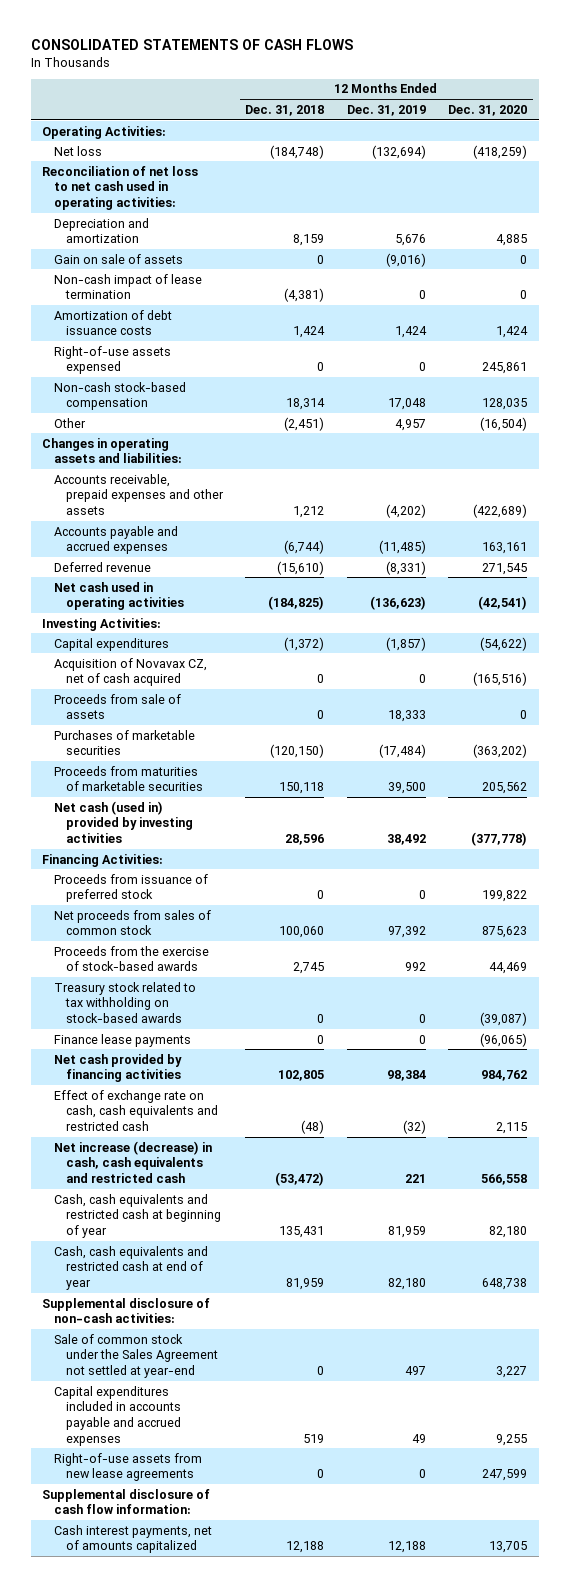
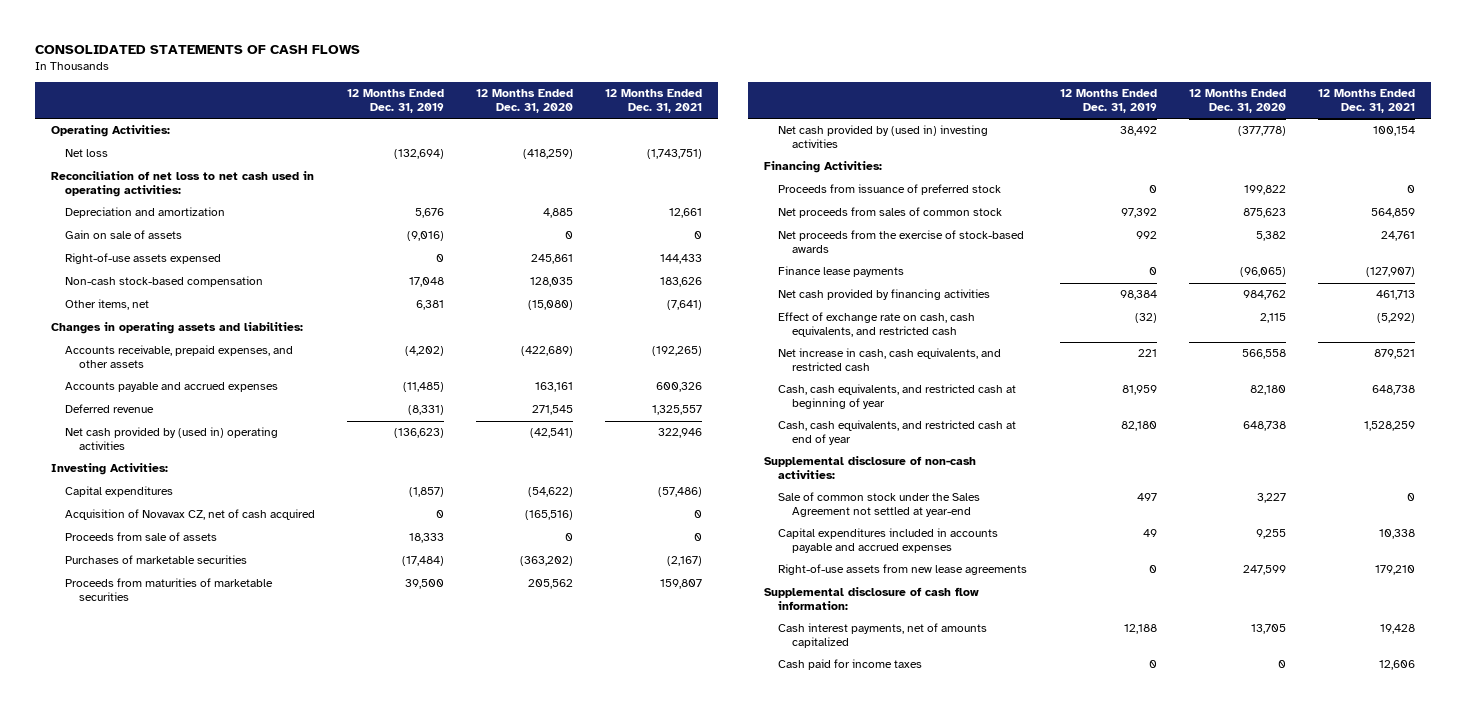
[245,104,325,116] Dec. 31, 2018 -> none
none -> [605,89,703,113] 12 Months Ended Dec. 31, 2021
[53,273,202,300] Non-cash impact of lease termination -> none
[53,309,172,336] Amortization of debt issuance costs -> none
[53,417,86,428] Other -> [65,299,150,311] Other items, net
[394,418,426,431] 4,957 -> [416,300,445,311] 6,381
[480,416,528,431] (16,504) -> [528,300,574,311] (15,080)
[53,473,224,515] Accounts receivable, prepaid expenses and other assets -> [65,345,294,369] Accounts receivable, prepaid expenses, and other assets
[53,581,184,611] Net cash used in operating activities -> [65,427,279,451] Net cash provided by (used in) operating activities
[53,800,193,843] Net cash (used in) provided by investing activities -> [777,125,988,149] Net cash provided by (used in) investing activities
[53,981,196,1023] Treasury stock related to tax withholding on stock-based awards -> none
[53,945,209,972] Proceeds from the exercise of stock-based awards -> [777,230,1024,254] Net proceeds from the exercise of stock-based awards
[489,962,528,975] 44,469 -> [1255,231,1286,242] 5,382
[53,1089,218,1131] Effect of exchange rate on cash, cash equivalents and restricted cash -> [777,312,975,338] Effect of exchange rate on cash, cash equivalents, and restricted cash
[53,1140,212,1183] Net increase (decrease) in cash, cash equivalents and restricted cash -> [777,348,1001,372] Net increase in cash, cash equivalents, and restricted cash
[53,1193,221,1238] Cash, cash equivalents and restricted cash at beginning of year -> [777,384,1016,410] Cash, cash equivalents, and restricted cash at beginning of year
[53,1245,208,1290] Cash, cash equivalents and restricted cash at end of year -> [777,420,1016,446] Cash, cash equivalents, and restricted cash at end of year
none -> [777,659,922,671] Cash paid for income taxes

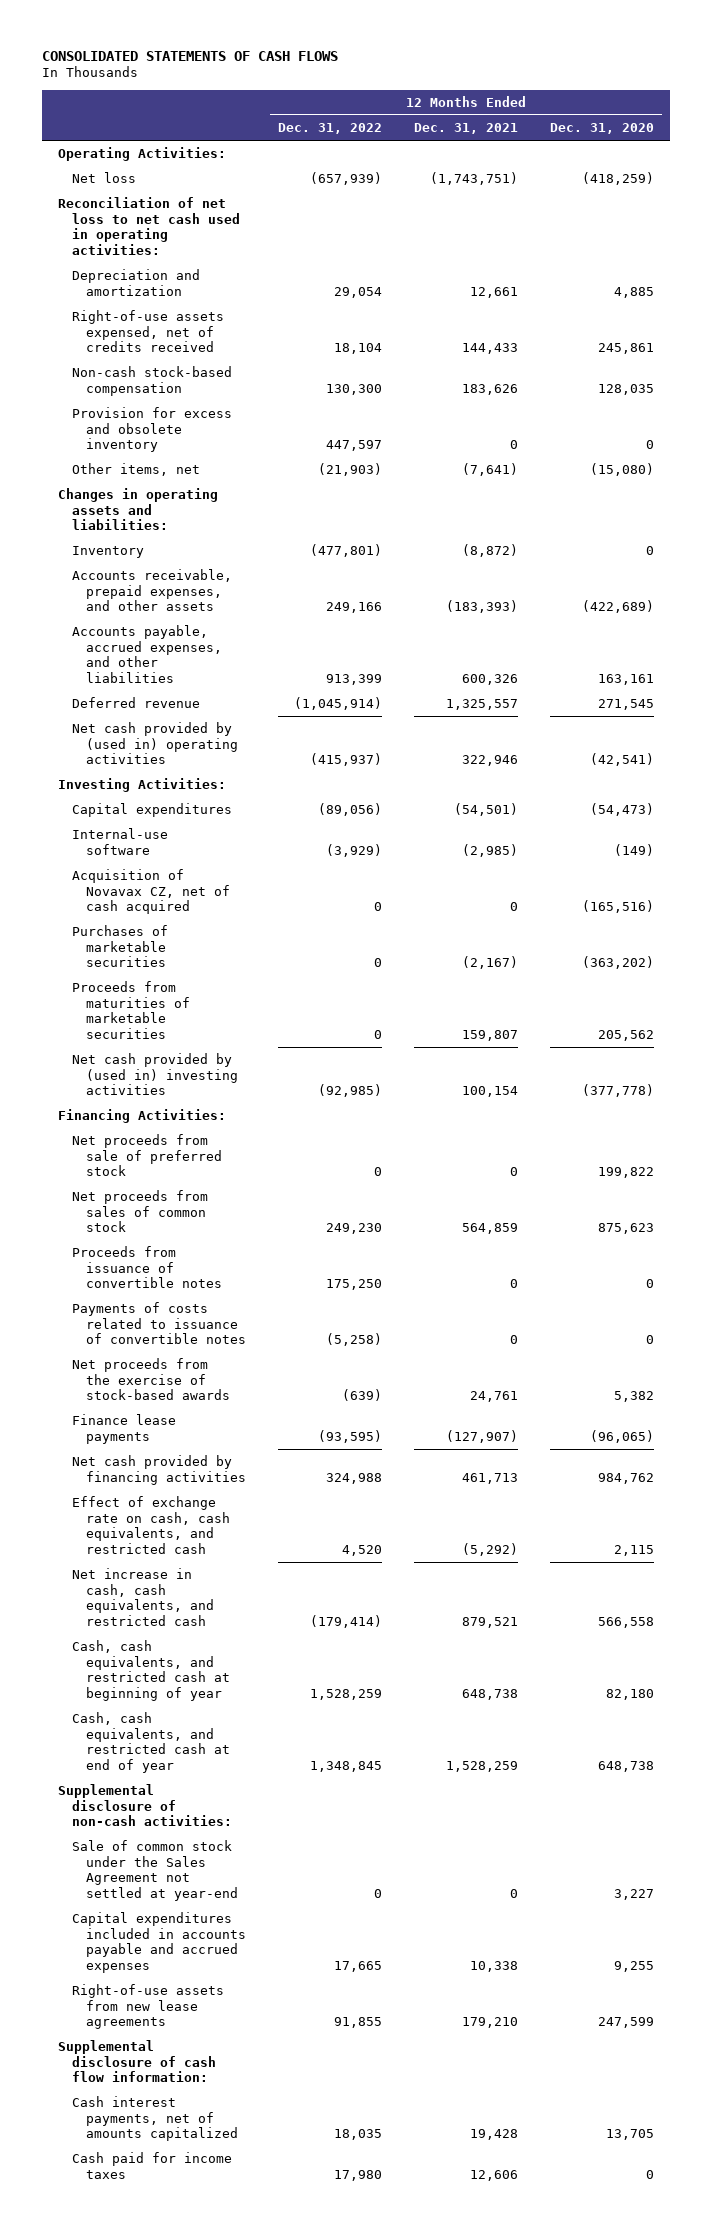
[347,89,445,113] 12 Months Ended Dec. 31, 2019 -> none
none -> [277,123,382,135] Dec. 31, 2022
[65,230,183,240] Gain on sale of assets -> none
[65,253,222,265] Right-of-use assets expensed -> [71,310,224,353] Right-of-use assets expensed, net of credits received
none -> [71,407,232,453] Provision for excess and obsolete inventory
none -> [71,546,144,559] Inventory
[652,346,703,357] (192,265) -> [445,600,518,614] (183,393)
[65,382,279,393] Accounts payable and accrued expenses -> [71,625,222,683] Accounts payable, accrued expenses, and other liabilities
[528,487,574,498] (54,622) -> [590,803,655,817] (54,473)
[658,487,703,498] (57,486) -> [453,803,518,817] (54,501)
none -> [71,828,168,855] Internal-use software
[65,532,218,542] Proceeds from sale of assets -> none
[777,184,1001,196] Proceeds from issuance of preferred stock -> [71,1134,222,1177] Net proceeds from sale of preferred stock
none -> [71,1246,222,1289] Proceeds from issuance of convertible notes
none -> [71,1302,246,1345] Payments of costs related to issuance of convertible notes

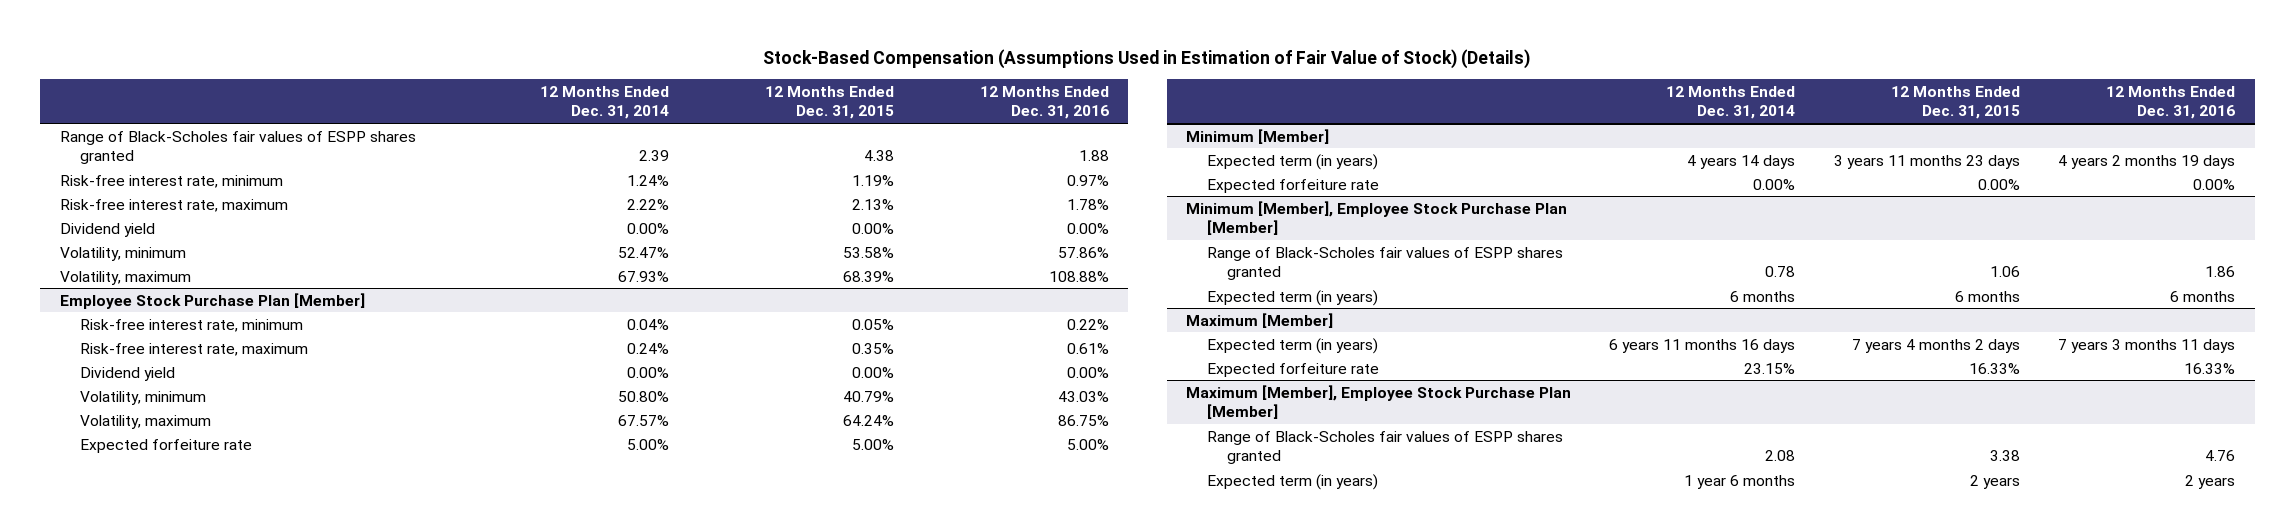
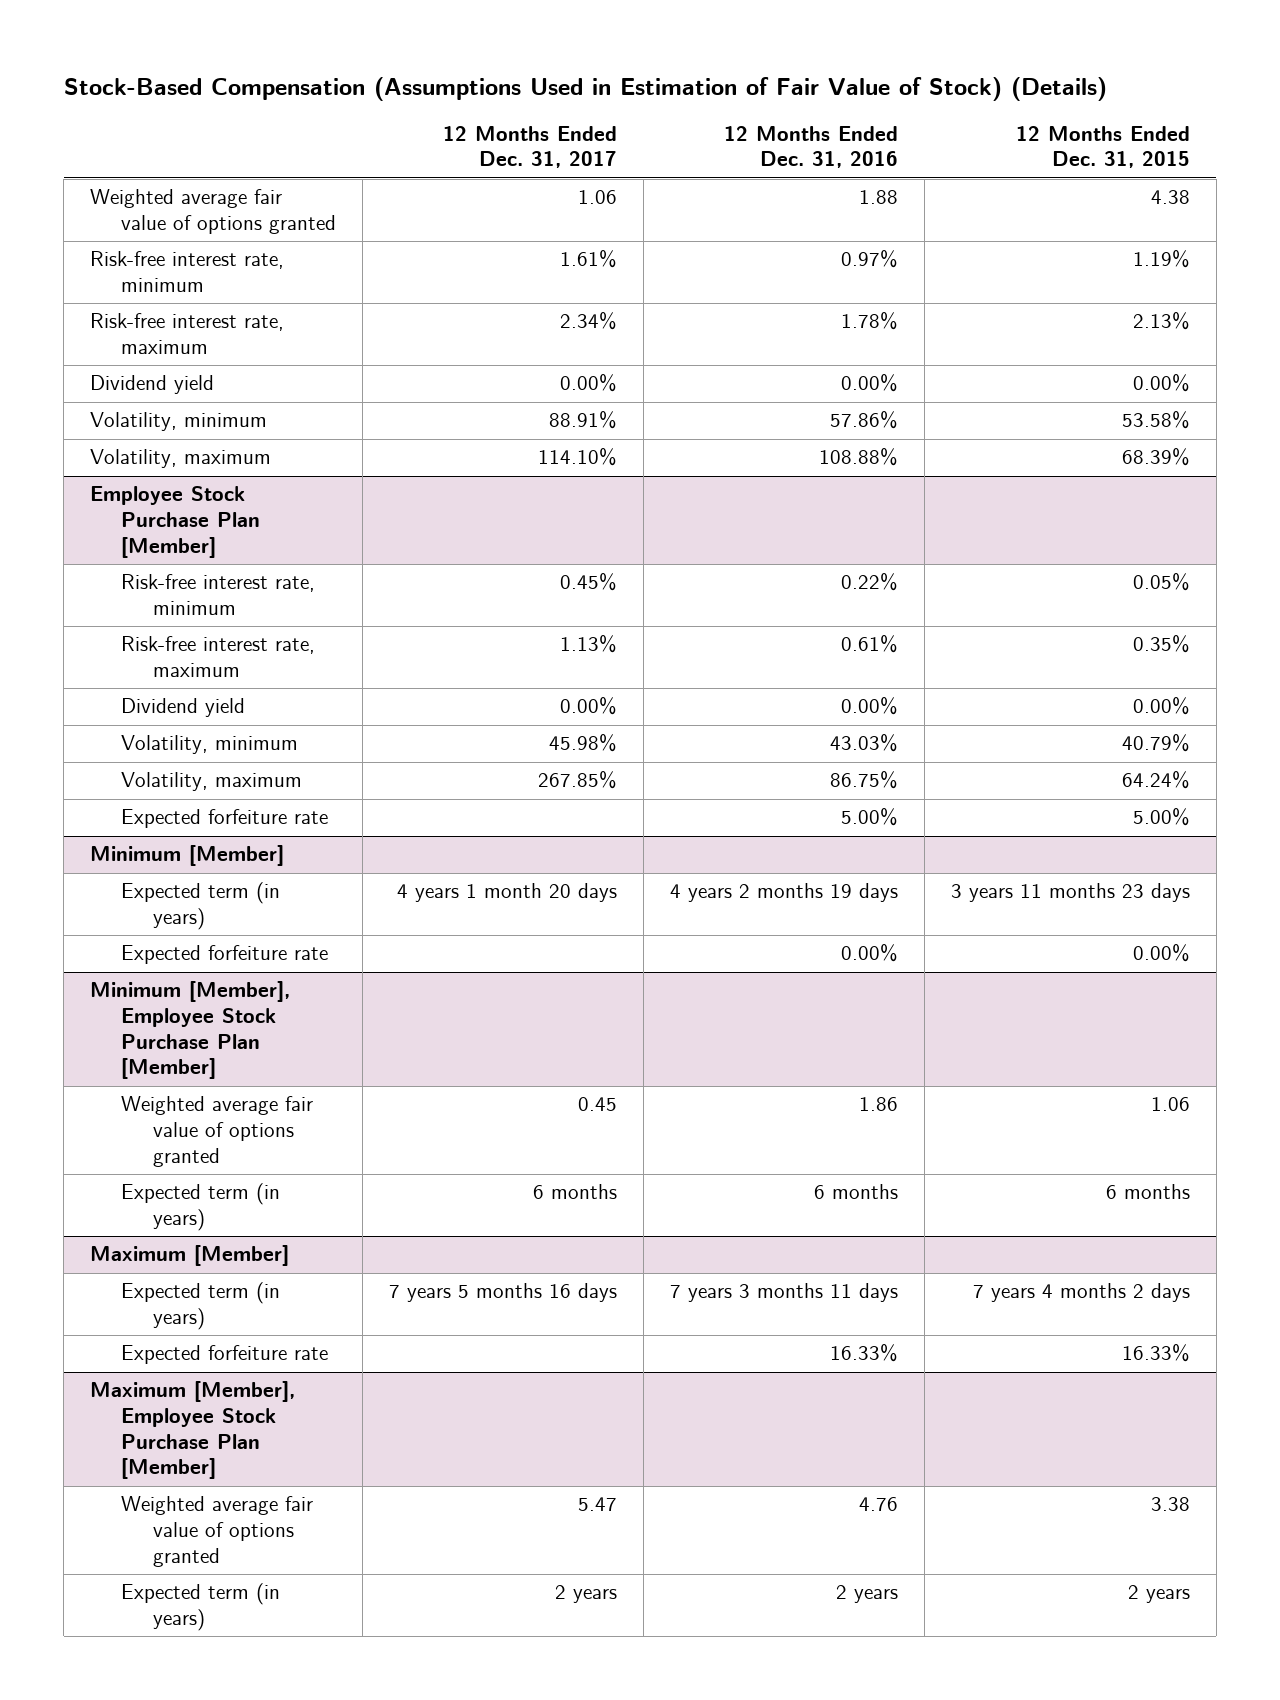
[540,85,670,120] 12 Months Ended Dec. 31, 2014 -> none
none -> [443,125,618,169] 12 Months Ended Dec. 31, 2017
[59,130,416,164] Range of Black-Scholes fair values of ESPP shares granted -> [90,189,337,235] Weighted average fair value of options granted
[1206,246,1563,280] Range of Black-Scholes fair values of ESPP shares granted -> [121,1096,314,1167] Weighted average fair value of options granted
[1206,430,1563,464] Range of Black-Scholes fair values of ESPP shares granted -> [121,1496,314,1567] Weighted average fair value of options granted

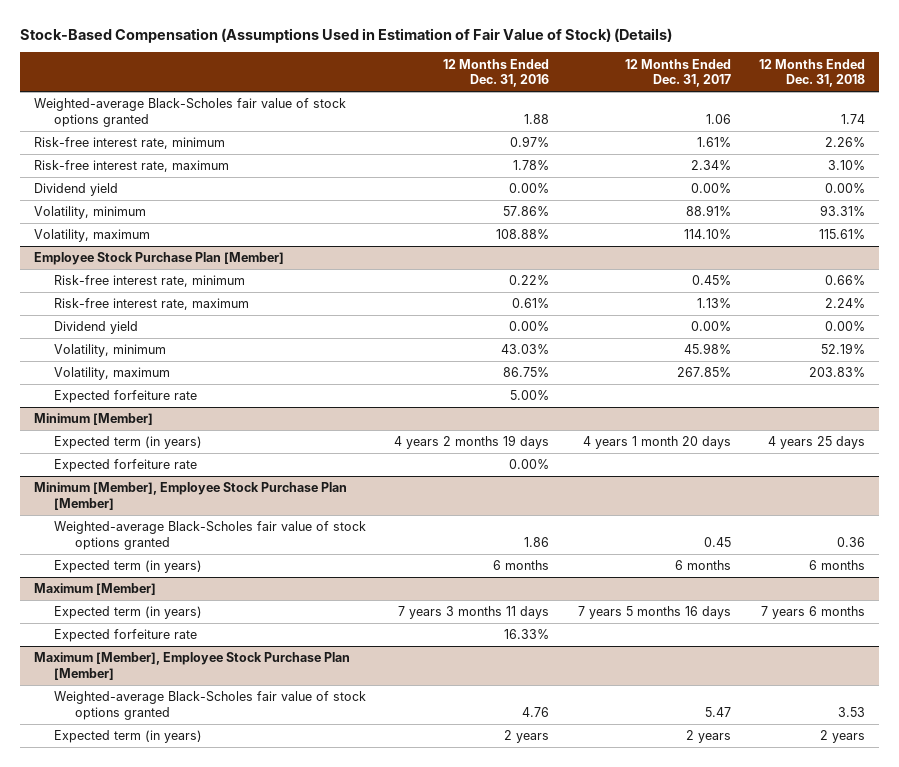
[1015,125,1190,169] 12 Months Ended Dec. 31, 2015 -> none
none -> [758,58,865,88] 12 Months Ended Dec. 31, 2018
[90,189,337,235] Weighted average fair value of options granted -> [34,98,347,128] Weighted-average Black-Scholes fair value of stock options granted
[121,1096,314,1167] Weighted average fair value of options granted -> [54,521,367,551] Weighted-average Black-Scholes fair value of stock options granted
[121,1496,314,1567] Weighted average fair value of options granted -> [54,691,367,721] Weighted-average Black-Scholes fair value of stock options granted

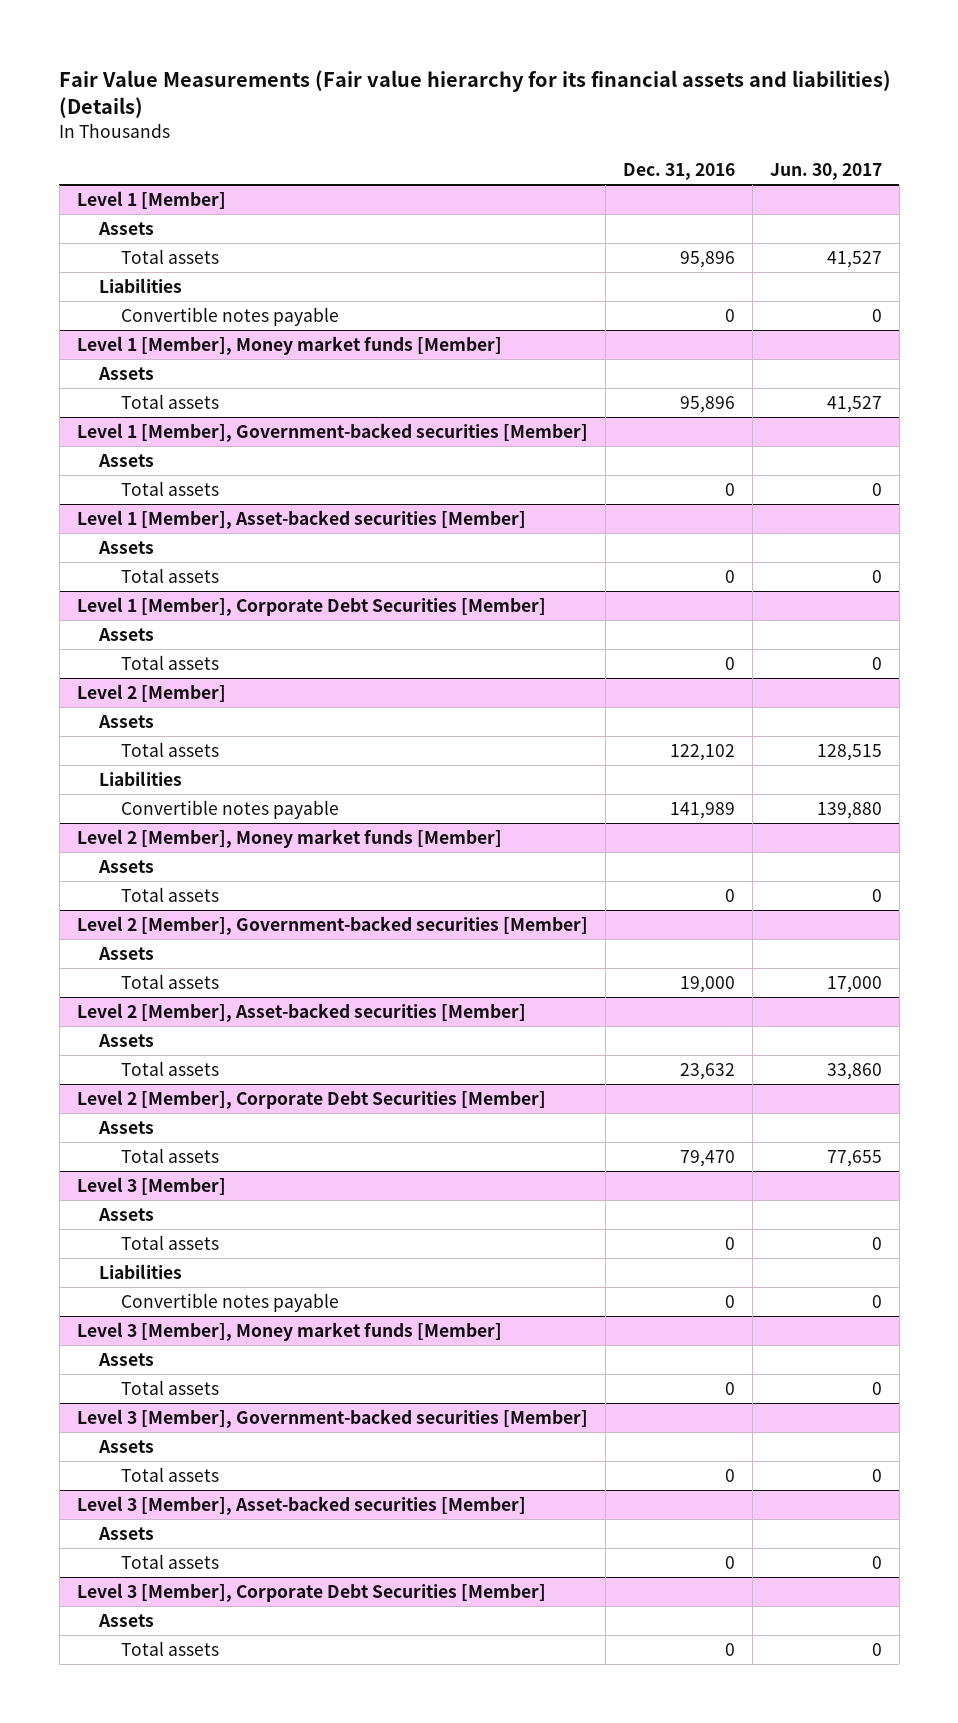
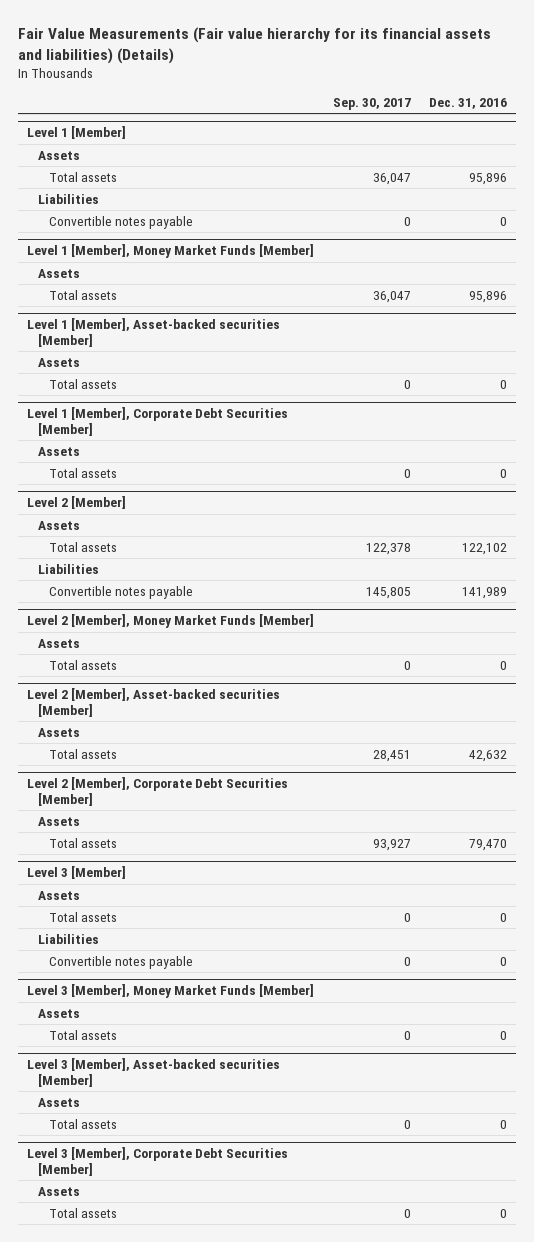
[769,163,882,181] Jun. 30, 2017 -> none
none -> [332,98,411,111] Sep. 30, 2017
[76,335,502,355] Level 1 [Member], Money market funds [Member] -> [27,244,315,259] Level 1 [Member], Money Market Funds [Member]
[76,422,588,442] Level 1 [Member], Government-backed securities [Member] -> none
[98,453,155,467] Assets -> none
[121,480,220,496] Total assets -> none
[76,828,502,848] Level 2 [Member], Money market funds [Member] -> [27,614,315,629] Level 2 [Member], Money Market Funds [Member]
[76,915,588,935] Level 2 [Member], Government-backed securities [Member] -> none
[98,946,155,960] Assets -> none
[121,973,220,989] Total assets -> none
[679,1062,735,1080] 23,632 -> [468,749,507,762] 42,632
[98,1352,155,1366] Assets -> none
[121,1379,220,1395] Total assets -> none
[76,1408,588,1428] Level 3 [Member], Government-backed securities [Member] -> none
[76,1321,502,1341] Level 3 [Member], Money market funds [Member] -> [27,984,315,999] Level 3 [Member], Money Market Funds [Member]

